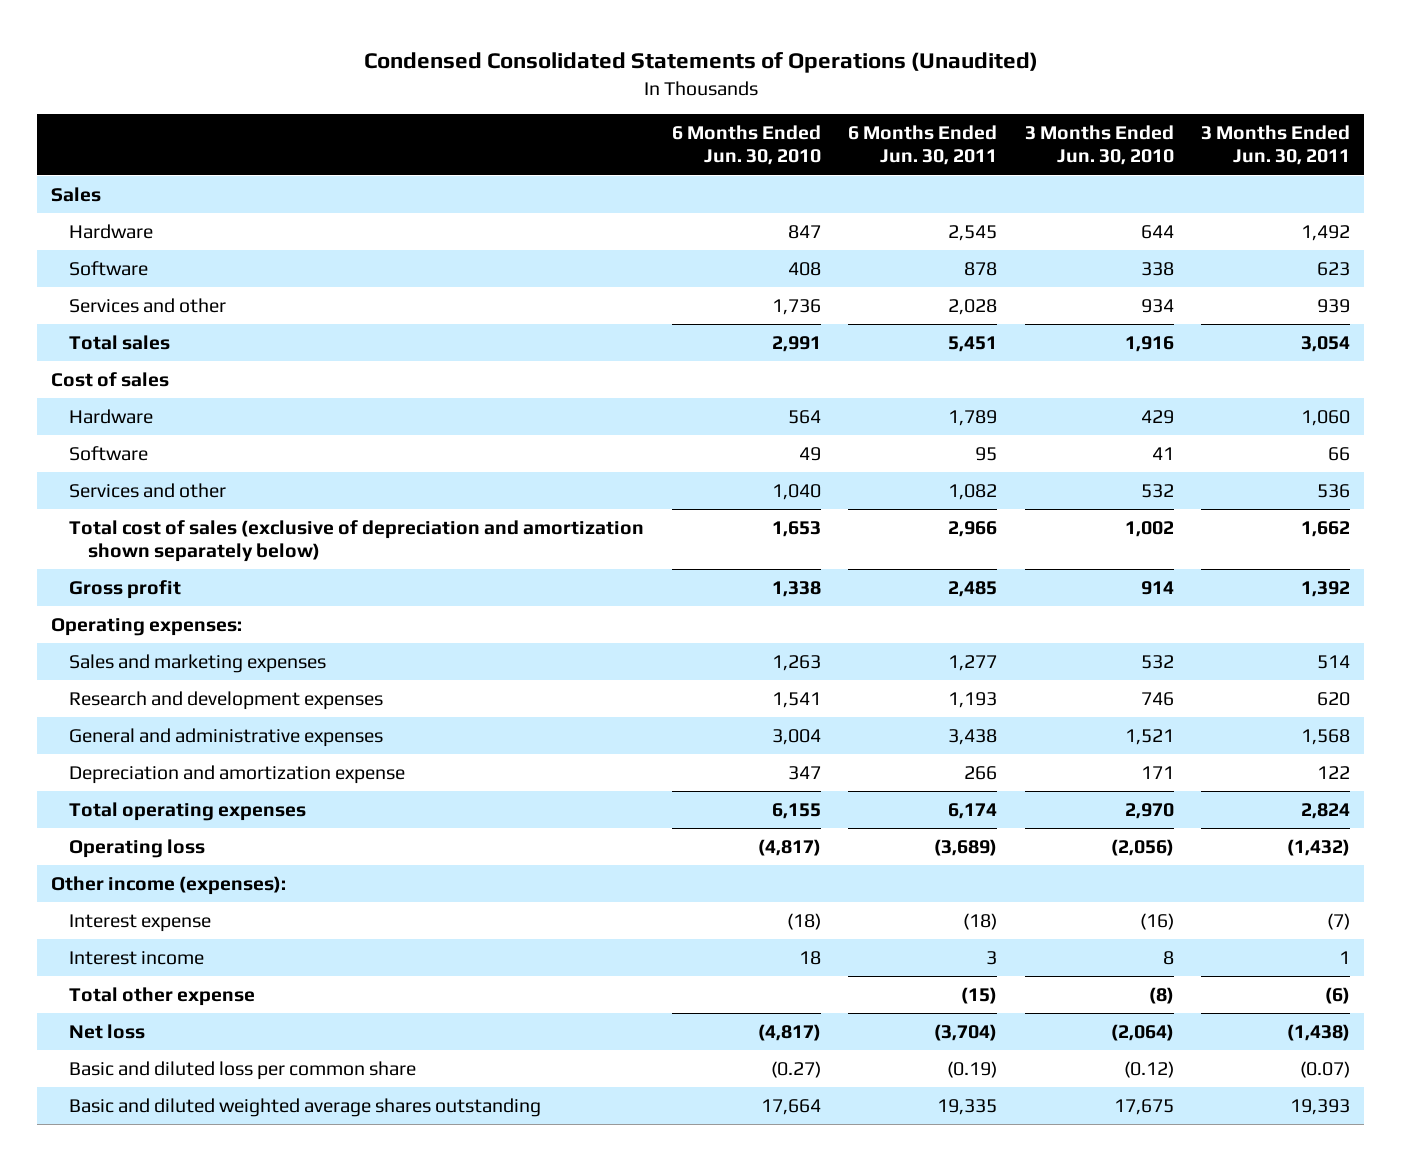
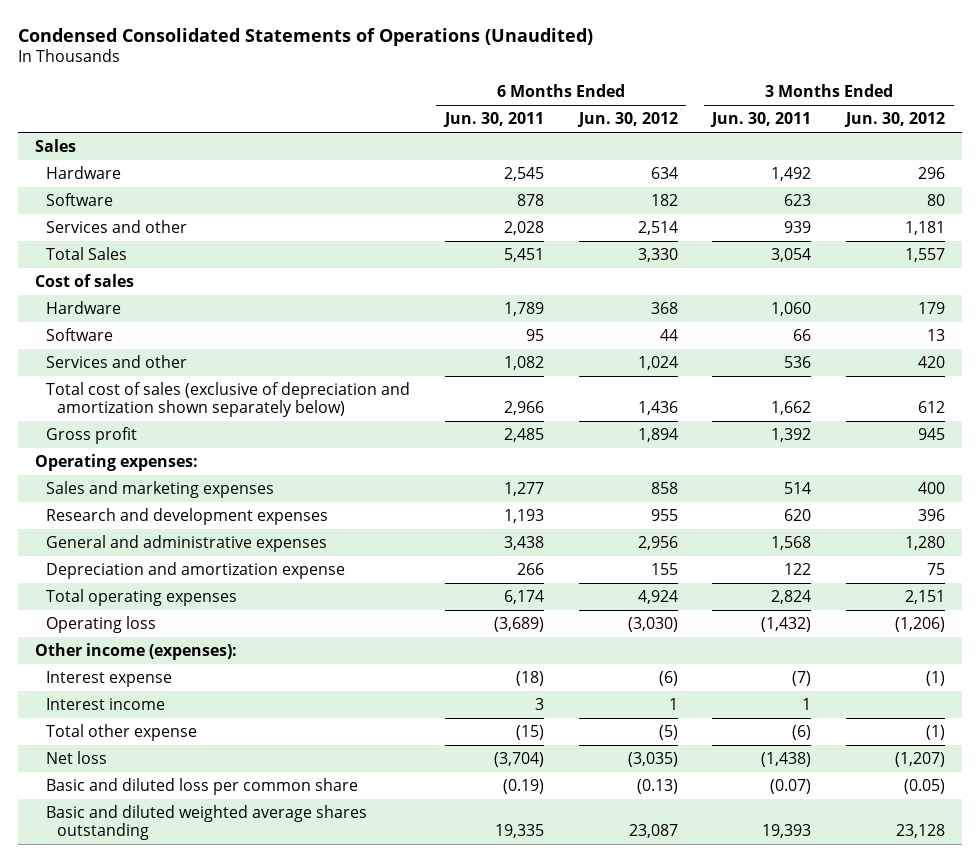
[671,125,821,166] 6 Months Ended Jun. 30, 2010 -> none
[1024,125,1174,166] 3 Months Ended Jun. 30, 2010 -> none
none -> [576,112,678,128] Jun. 30, 2012
none -> [843,112,945,128] Jun. 30, 2012
[69,334,171,350] Total sales -> [46,247,128,261] Total Sales

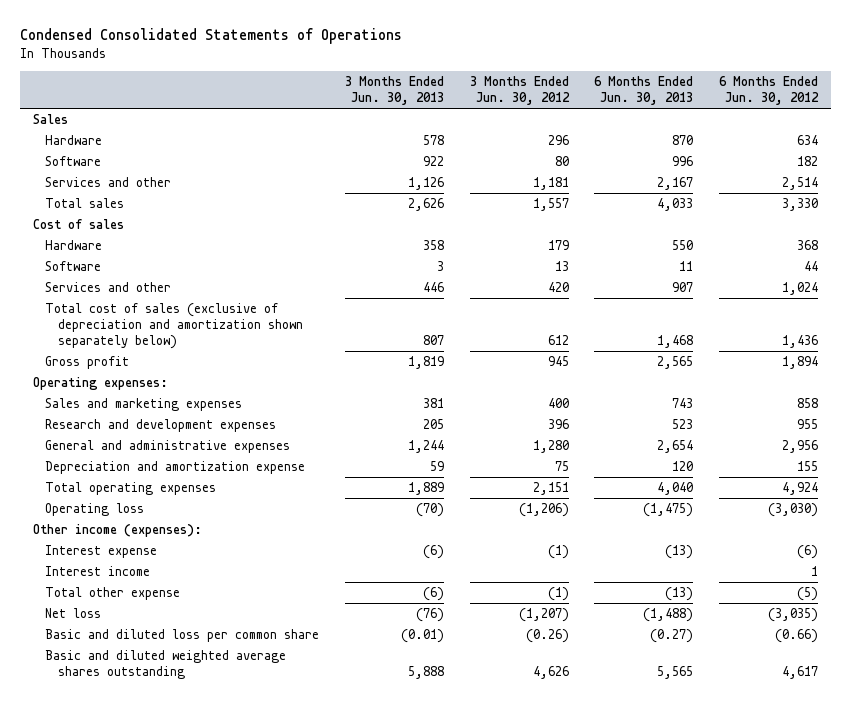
[17,27,593,46] Condensed Consolidated Statements of Operations (Unaudited) -> [20,28,403,45] Condensed Consolidated Statements of Operations
[442,112,544,128] Jun. 30, 2011 -> none
[710,112,812,128] Jun. 30, 2011 -> none
none -> [345,76,445,106] 3 Months Ended Jun. 30, 2013
none -> [594,76,694,106] 6 Months Ended Jun. 30, 2013
[46,247,128,261] Total Sales -> [45,198,125,209] Total sales
[636,779,678,795] (0.13) -> [775,629,819,644] (0.66)
[903,779,945,795] (0.05) -> [525,629,569,644] (0.26)
[628,823,678,838] 23,087 -> [782,665,819,679] 4,617
[895,823,945,838] 23,128 -> [532,665,569,679] 4,626

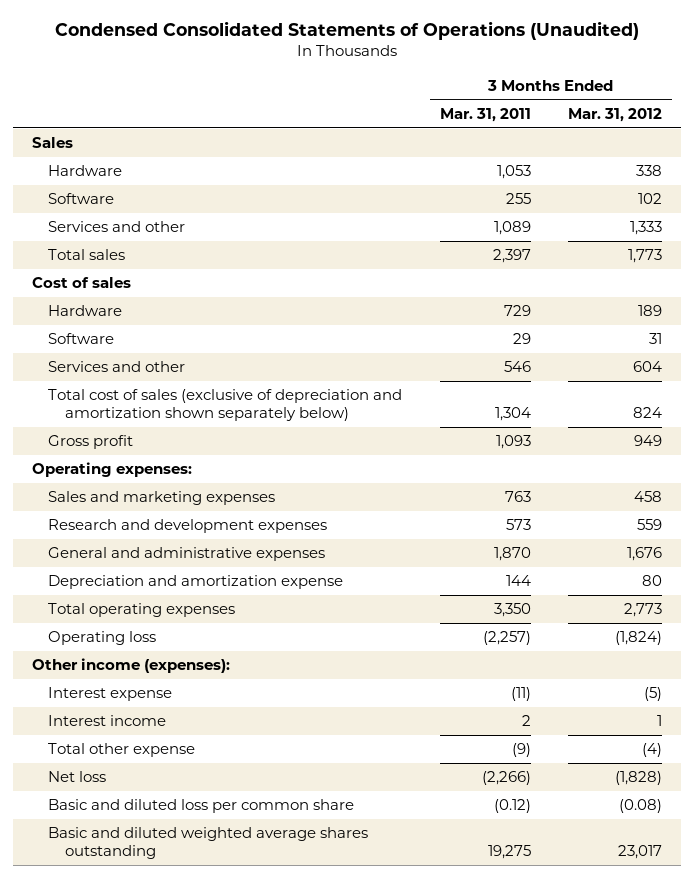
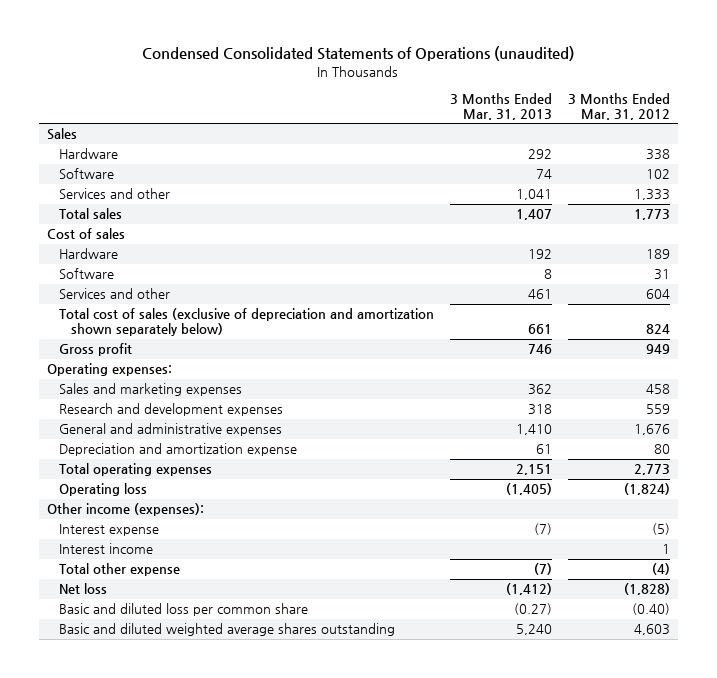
[54,21,639,41] Condensed Consolidated Statements of Operations (Unaudited) -> [142,46,575,62] Condensed Consolidated Statements of Operations (unaudited)
[439,107,531,122] Mar. 31, 2011 -> none
none -> [450,92,553,120] 3 Months Ended Mar. 31, 2013
[619,799,663,814] (0.08) -> [632,603,671,616] (0.40)
[618,844,663,859] 23,017 -> [634,624,671,636] 4,603

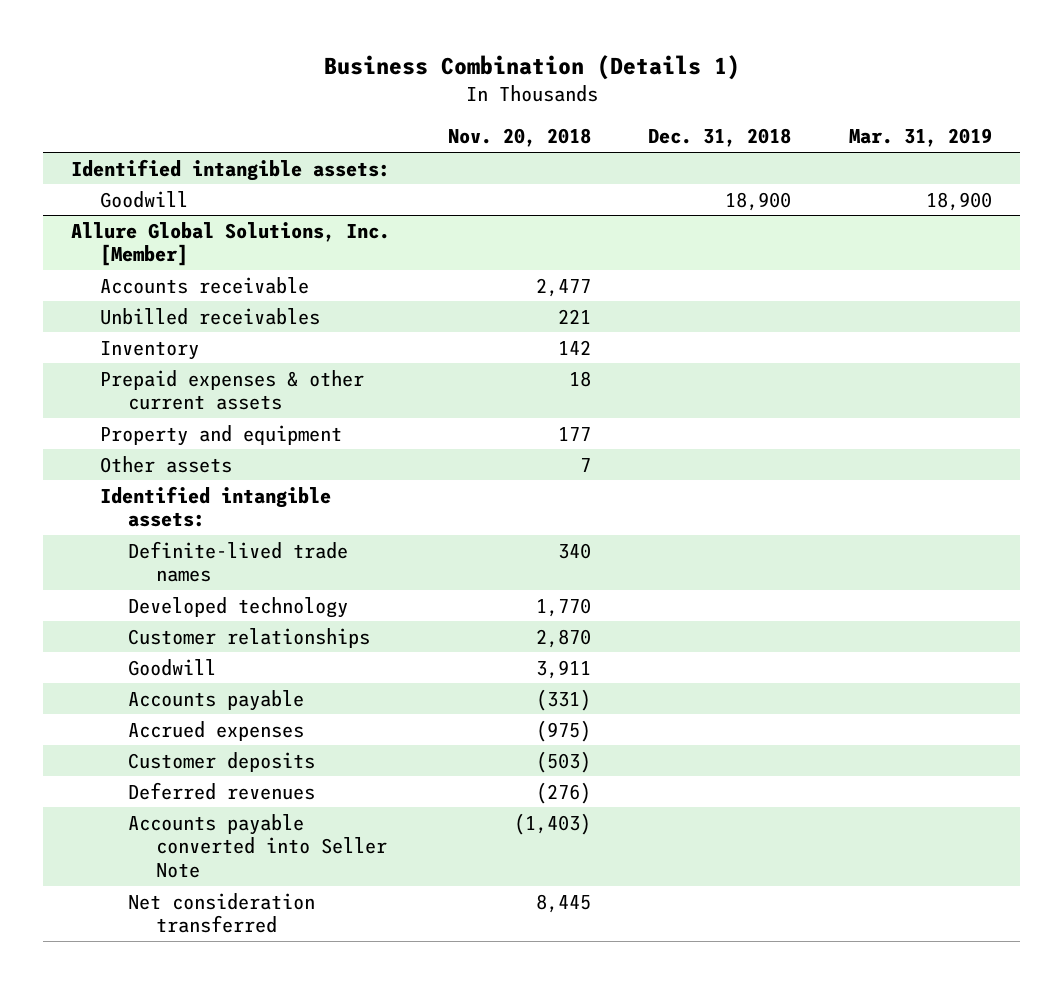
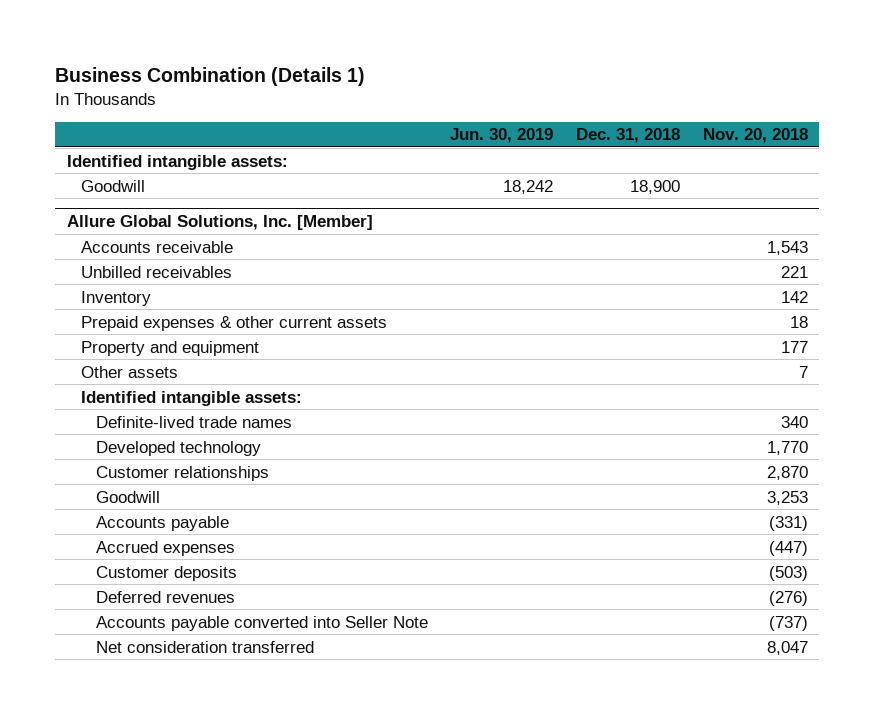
[848,128,992,148] Mar. 31, 2019 -> none
none -> [450,128,554,144] Jun. 30, 2019
[535,277,591,297] 2,477 -> [766,240,808,255] 1,543
[535,659,591,679] 3,911 -> [766,490,808,505] 3,253
[535,719,591,742] (975) -> [768,540,808,556] (447)
[513,812,591,835] (1,403) -> [768,615,808,631] (737)
[535,893,591,913] 8,445 -> [766,640,808,655] 8,047

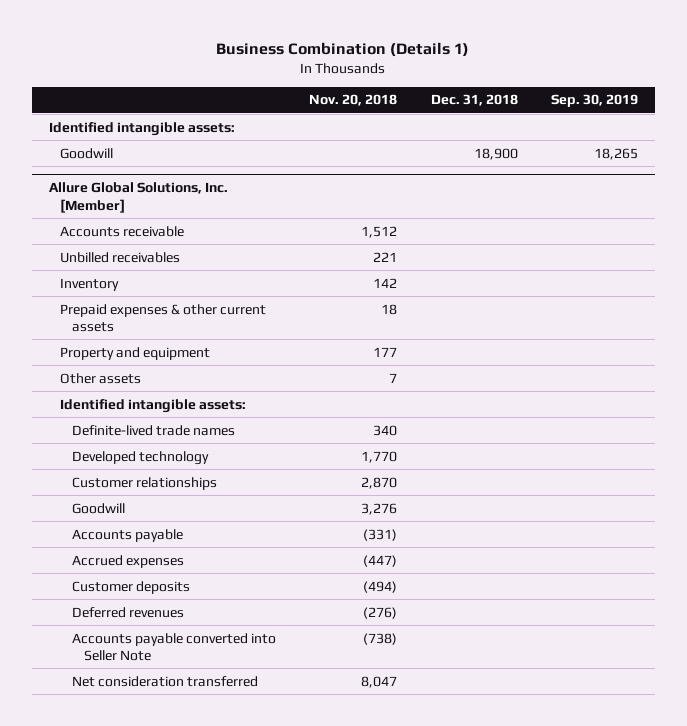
[450,128,554,144] Jun. 30, 2019 -> none
none -> [551,94,639,108] Sep. 30, 2019
[766,240,808,255] 1,543 -> [361,225,398,238] 1,512
[766,490,808,505] 3,253 -> [361,502,398,515] 3,276
[768,565,808,581] (503) -> [363,580,398,593] (494)
[768,615,808,631] (737) -> [363,632,398,645] (738)

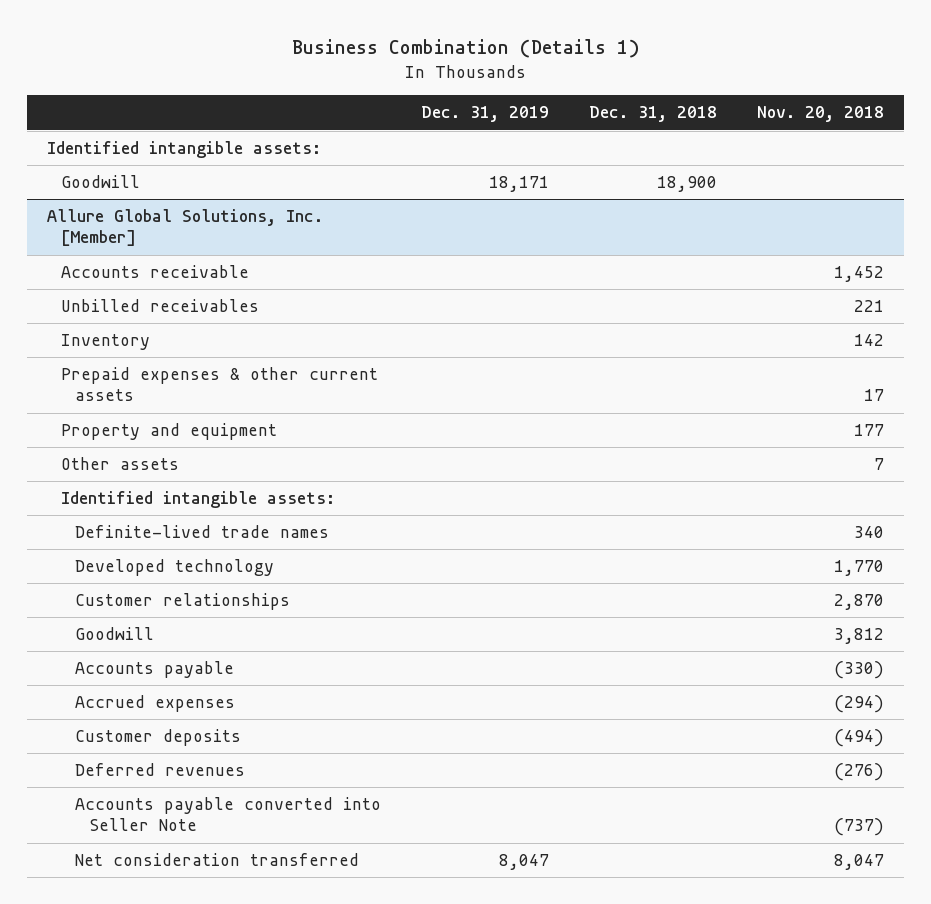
[551,94,639,108] Sep. 30, 2019 -> none
none -> [421,106,550,123] Dec. 31, 2019
[361,225,398,238] 1,512 -> [834,266,885,283] 1,452
[381,303,398,315] 18 -> [864,389,885,402] 17
[361,502,398,515] 3,276 -> [834,628,885,645] 3,812
[363,528,398,541] (331) -> [834,661,885,680] (330)
[363,554,398,567] (447) -> [834,695,885,714] (294)
[363,632,398,645] (738) -> [834,818,885,837] (737)

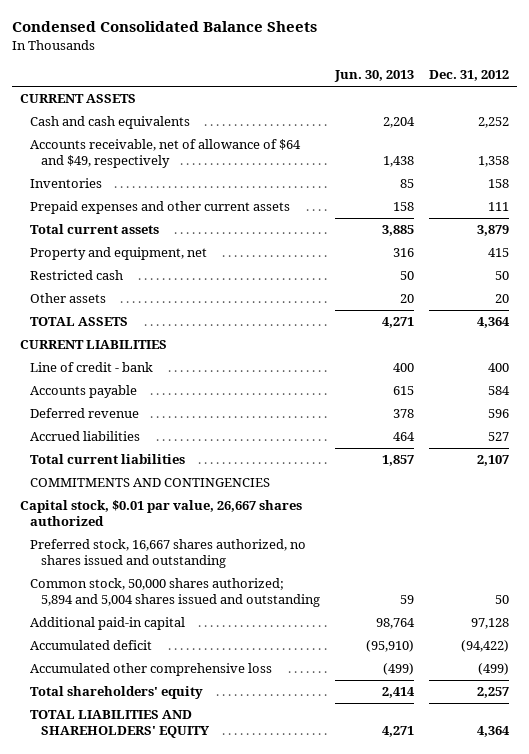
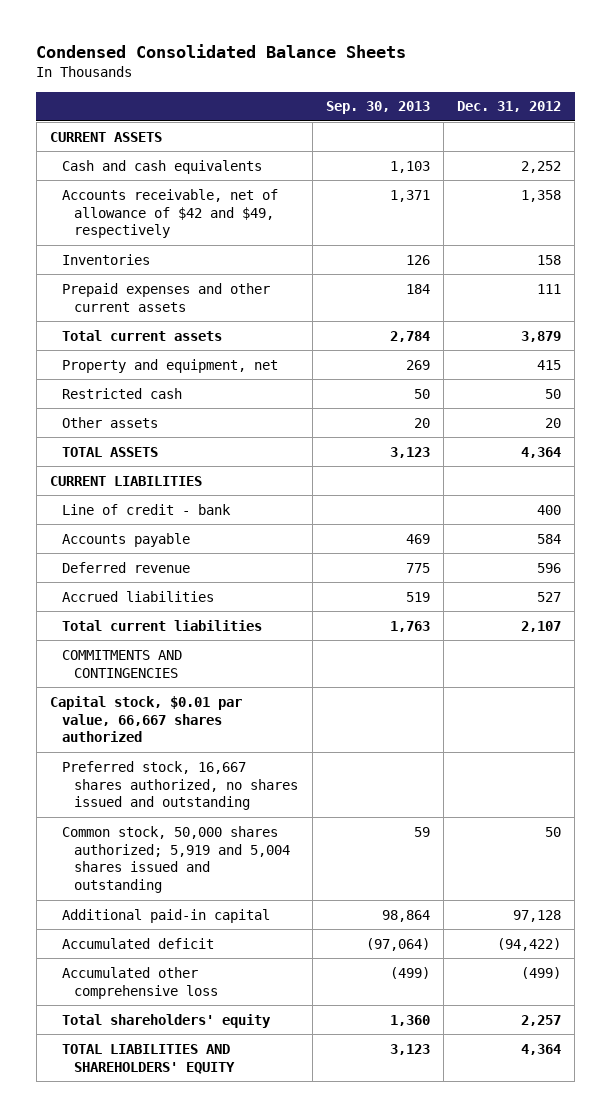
[333,70,414,83] Jun. 30, 2013 -> none
none -> [325,101,430,115] Sep. 30, 2013
[30,139,302,169] Accounts receivable, net of allowance of $64 and $49, respectively -> [62,188,279,239] Accounts receivable, net of allowance of $42 and $49, respectively
[19,500,302,527] Capital stock, $0.01 par value, 26,667 shares authorized -> [49,695,242,743] Capital stock, $0.01 par value, 66,667 shares authorized
[30,578,320,608] Common stock, 50,000 shares authorized; 5,894 and 5,004 shares issued and outstanding -> [62,825,291,894] Common stock, 50,000 shares authorized; 5,919 and 5,004 shares issued and outstanding

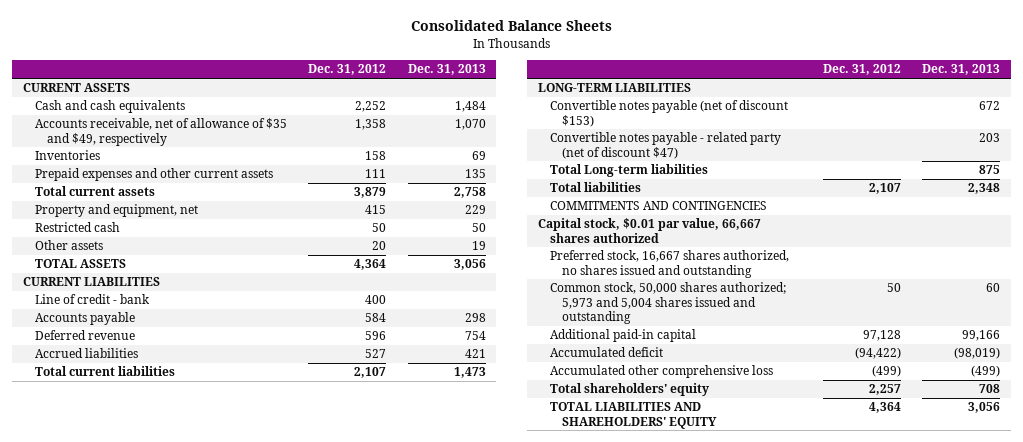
[36,44,407,59] Condensed Consolidated Balance Sheets -> [410,20,612,32] Consolidated Balance Sheets
[325,101,430,115] Sep. 30, 2013 -> none
none -> [407,64,486,76] Dec. 31, 2013
[62,188,279,239] Accounts receivable, net of allowance of $42 and $49, respectively -> [35,118,288,146] Accounts receivable, net of allowance of $35 and $49, respectively
none -> [537,83,691,93] LONG-TERM LIABILITIES
none -> [549,100,788,127] Convertible notes payable (net of discount $153)
none -> [549,132,781,159] Convertible notes payable - related party (net of discount $47)
none -> [549,164,708,178] Total Long-term liabilities
none -> [549,182,641,193] Total liabilities
[62,825,291,894] Common stock, 50,000 shares authorized; 5,919 and 5,004 shares issued and outstanding -> [549,282,786,325] Common stock, 50,000 shares authorized; 5,973 and 5,004 shares issued and outstanding

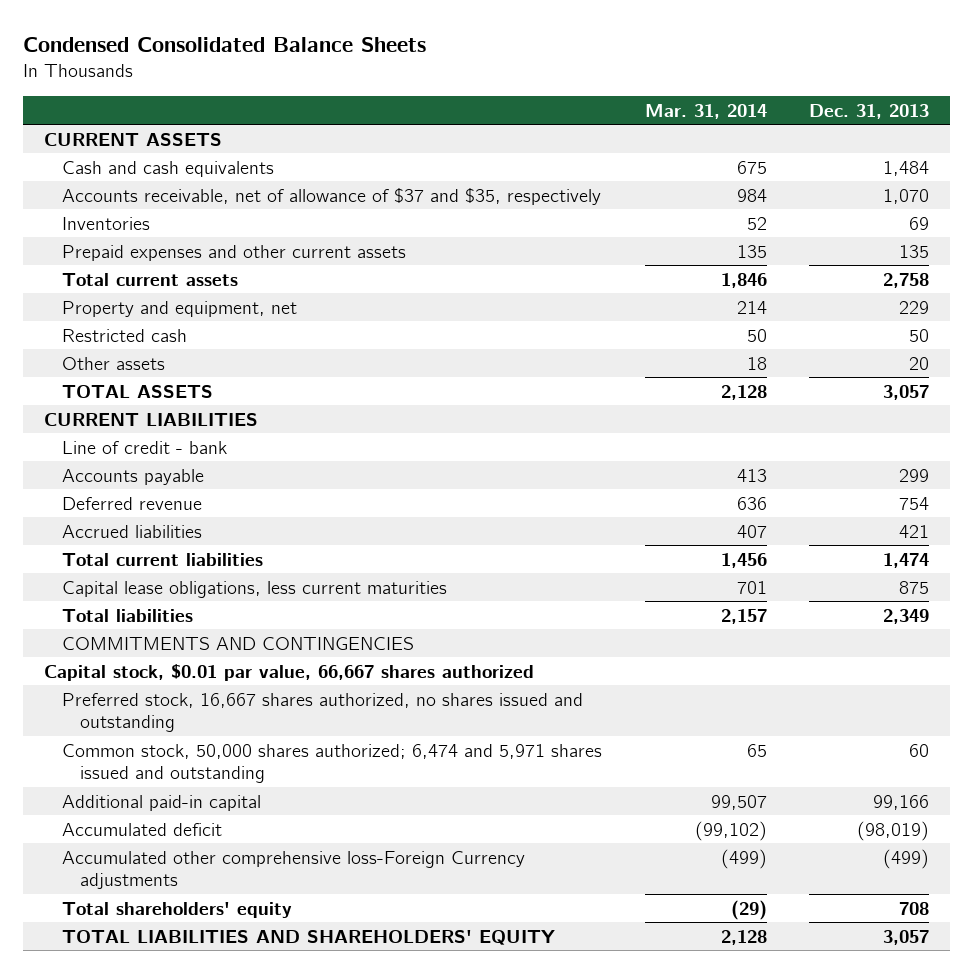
[410,20,612,32] Consolidated Balance Sheets -> [22,36,426,52] Condensed Consolidated Balance Sheets
[308,64,387,76] Dec. 31, 2012 -> none
none -> [644,103,767,119] Mar. 31, 2014
[35,118,288,146] Accounts receivable, net of allowance of $35 and $49, respectively -> [62,187,602,205] Accounts receivable, net of allowance of $37 and $35, respectively
[471,241,486,251] 19 -> [909,356,930,370] 20
[453,259,486,271] 3,056 -> [883,384,930,400] 3,057
[464,313,486,323] 298 -> [899,468,930,482] 299
[537,83,691,93] LONG-TERM LIABILITIES -> none
[549,100,788,127] Convertible notes payable (net of discount $153) -> none
[549,132,781,159] Convertible notes payable - related party (net of discount $47) -> none
[453,367,486,379] 1,473 -> [883,552,930,568] 1,474
[549,164,708,178] Total Long-term liabilities -> [62,580,448,598] Capital lease obligations, less current maturities
[968,183,1001,195] 2,348 -> [883,608,930,624] 2,349
[549,282,786,325] Common stock, 50,000 shares authorized; 5,973 and 5,004 shares issued and outstanding -> [62,743,603,784] Common stock, 50,000 shares authorized; 6,474 and 5,971 shares issued and outstanding
[549,365,773,379] Accumulated other comprehensive loss -> [62,850,526,890] Accumulated other comprehensive loss-Foreign Currency adjustments
[968,402,1001,414] 3,056 -> [883,929,930,945] 3,057

